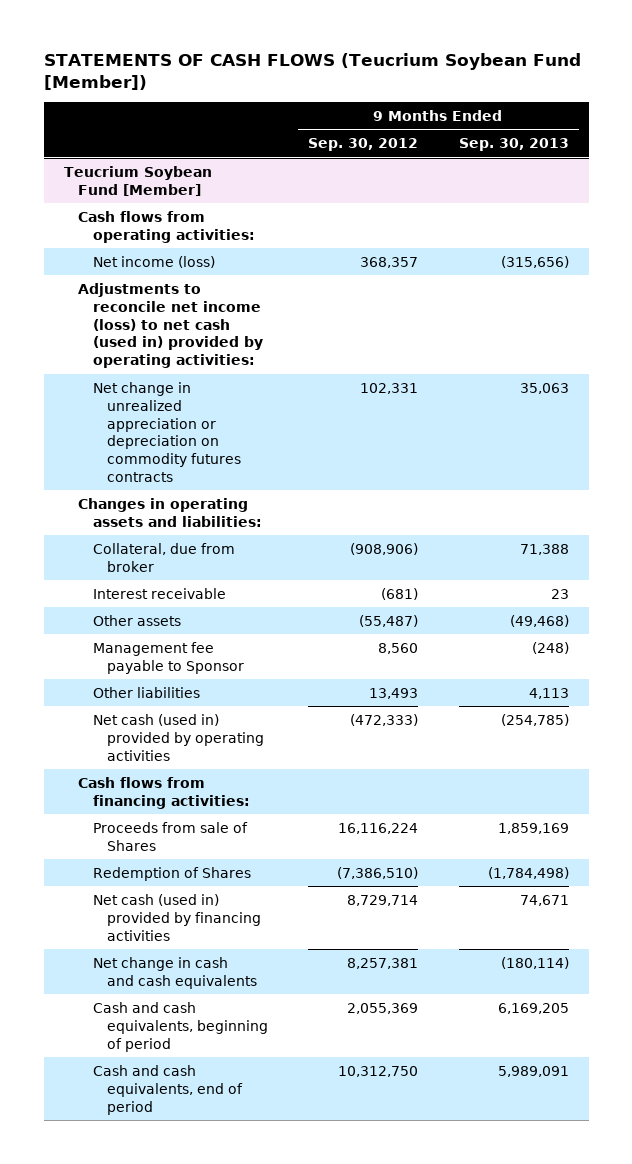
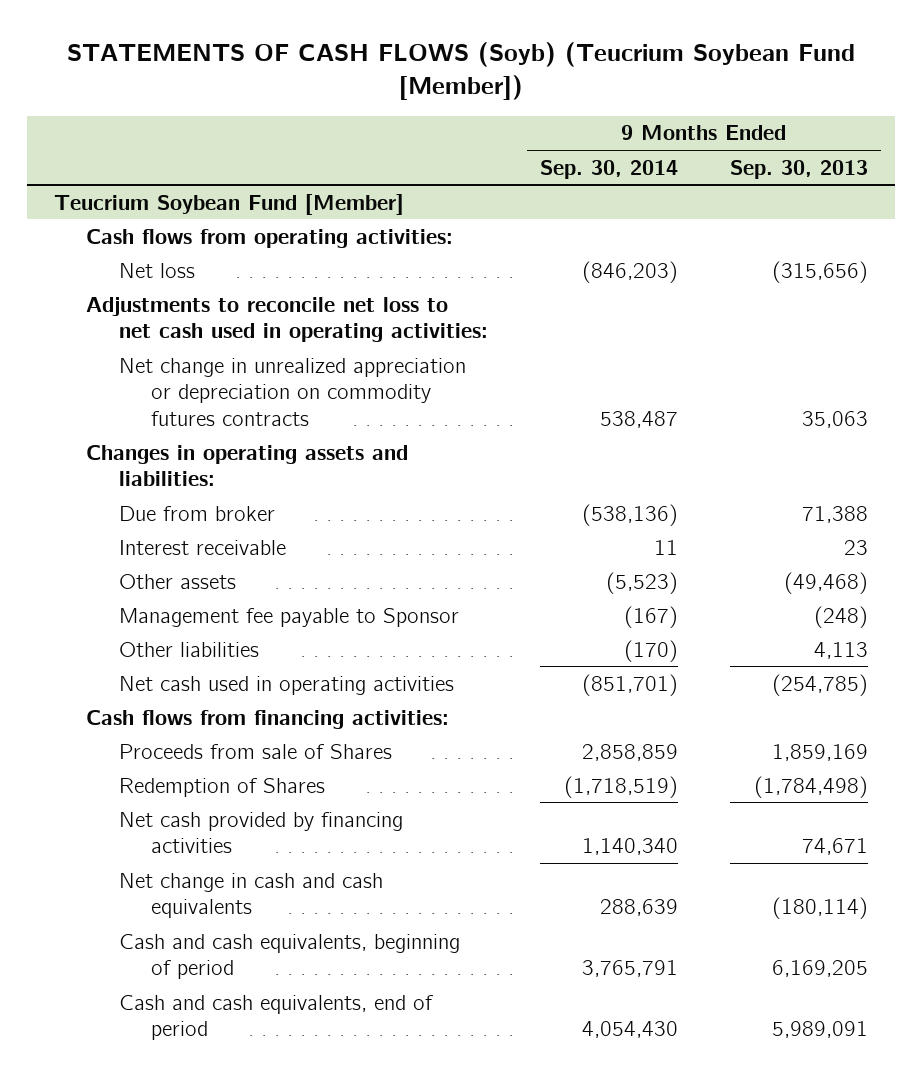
[43,52,581,90] STATEMENTS OF CASH FLOWS (Teucrium Soybean Fund [Member]) -> [67,41,856,101] STATEMENTS OF CASH FLOWS (Soyb) (Teucrium Soybean Fund [Member])
[308,138,419,152] Sep. 30, 2012 -> none
none -> [539,159,678,179] Sep. 30, 2014
[92,255,215,268] Net income (loss) -> [118,262,195,278] Net loss
[78,282,263,369] Adjustments to reconcile net income (loss) to net cash (used in) provided by operating activities: -> [86,296,488,343] Adjustments to reconcile net loss to net cash used in operating activities:
[92,542,235,572] Collateral, due from broker -> [118,505,275,521] Due from broker
[92,713,264,761] Net cash (used in) provided by operating activities -> [118,675,454,695] Net cash used in operating activities
[92,893,261,941] Net cash (used in) provided by financing activities -> [118,811,403,854] Net cash provided by financing activities

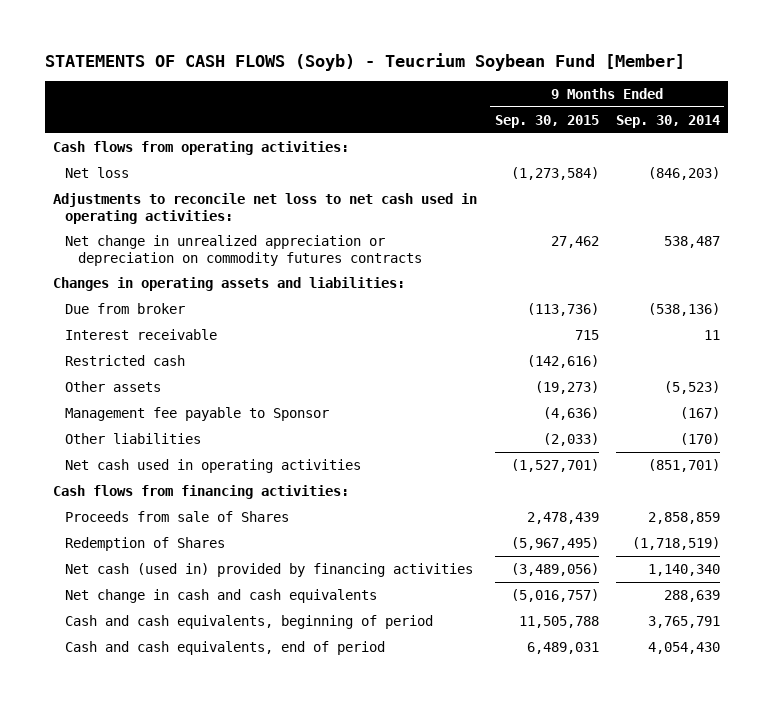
[67,41,856,101] STATEMENTS OF CASH FLOWS (Soyb) (Teucrium Soybean Fund [Member]) -> [44,52,685,71] STATEMENTS OF CASH FLOWS (Soyb) - Teucrium Soybean Fund [Member]
[730,159,869,179] Sep. 30, 2013 -> none
none -> [494,115,599,129] Sep. 30, 2015
[53,193,404,215] Teucrium Soybean Fund [Member] -> none
none -> [65,355,186,367] Restricted cash
[118,811,403,854] Net cash provided by financing activities -> [65,563,474,578] Net cash (used in) provided by financing activities

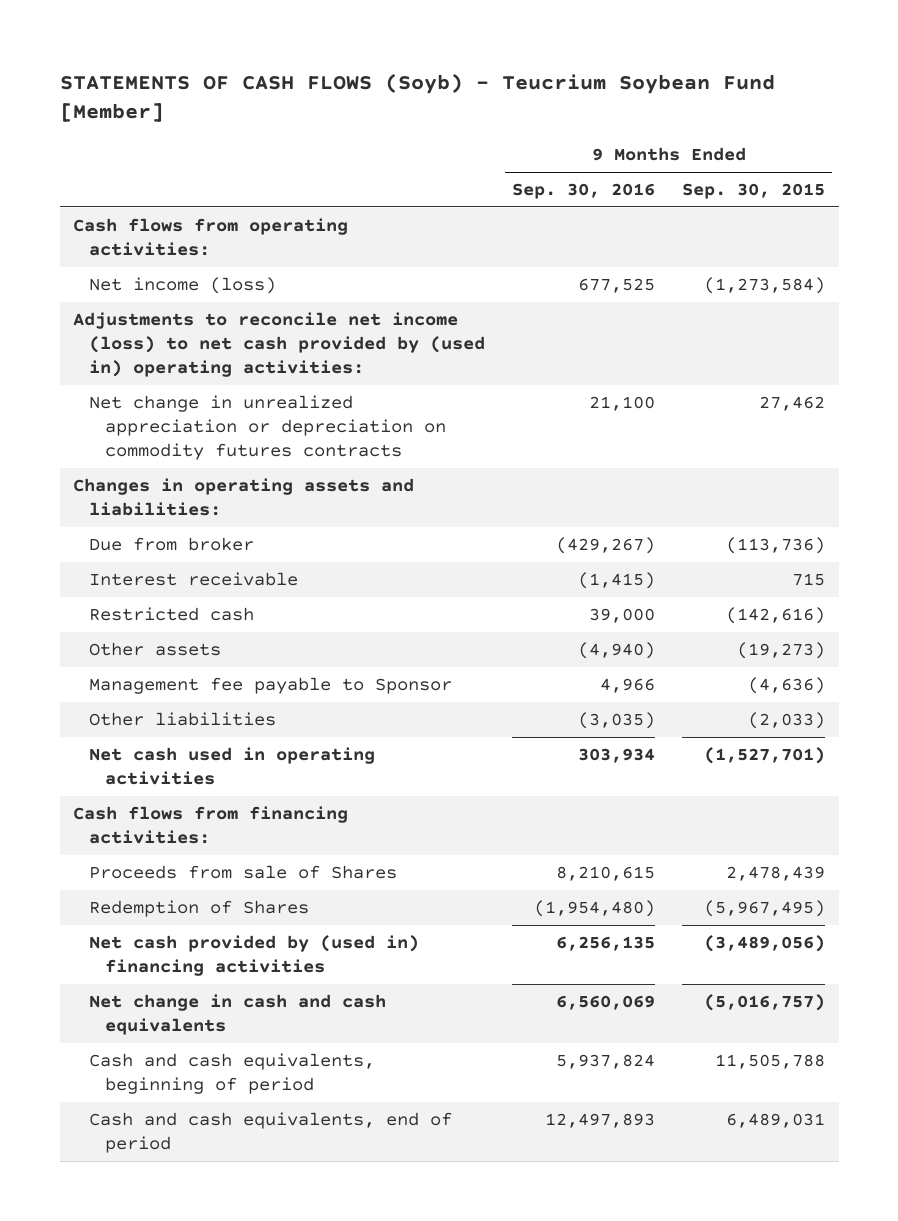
[615,115,720,129] Sep. 30, 2014 -> none
none -> [512,183,656,200] Sep. 30, 2016
[65,167,130,179] Net loss -> [89,276,277,294] Net income (loss)
[53,193,478,224] Adjustments to reconcile net loss to net cash used in operating activities: -> [73,311,486,378] Adjustments to reconcile net income (loss) to net cash provided by (used in) operating activities:
[65,563,474,578] Net cash (used in) provided by financing activities -> [89,934,420,977] Net cash provided by (used in) financing activities

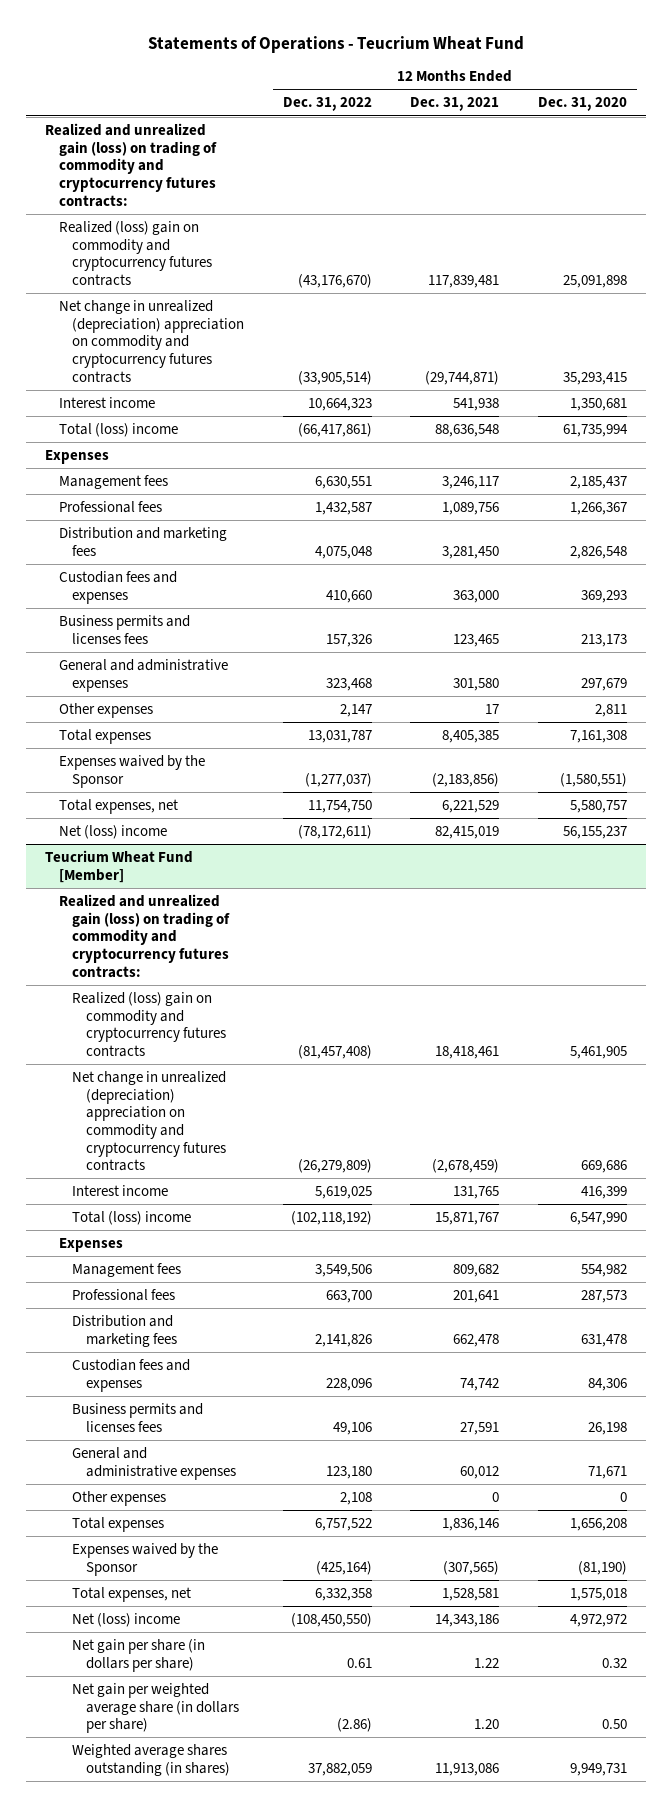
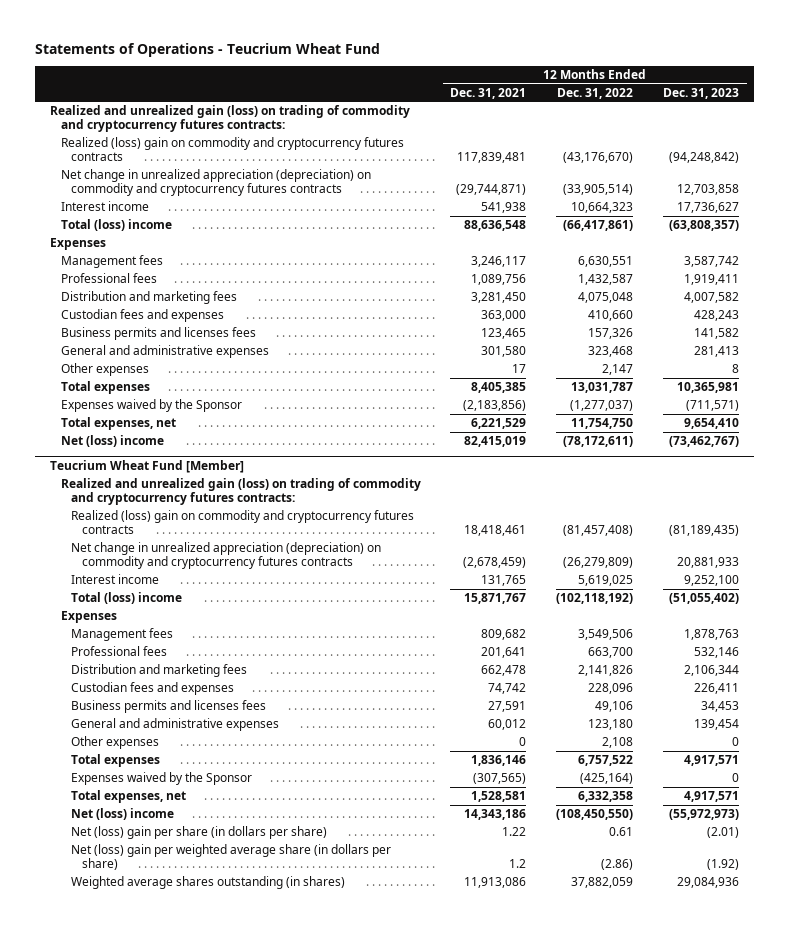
[537,97,627,112] Dec. 31, 2020 -> none
none -> [663,87,740,99] Dec. 31, 2023
[58,299,245,383] Net change in unrealized (depreciation) appreciation on commodity and cryptocurrency futures contracts -> [60,169,371,197] Net change in unrealized appreciation (depreciation) on commodity and cryptocurrency futures contracts
[72,1070,227,1172] Net change in unrealized (depreciation) appreciation on commodity and cryptocurrency futures contracts -> [71,542,382,570] Net change in unrealized appreciation (depreciation) on commodity and cryptocurrency futures contracts
[72,1638,206,1672] Net gain per share (in dollars per share) -> [71,826,328,840] Net (loss) gain per share (in dollars per share)
[72,1682,240,1734] Net gain per weighted average share (in dollars per share) -> [71,844,392,871] Net (loss) gain per weighted average share (in dollars per share)
[474,1719,500,1730] 1.20 -> [509,859,527,869] 1.2

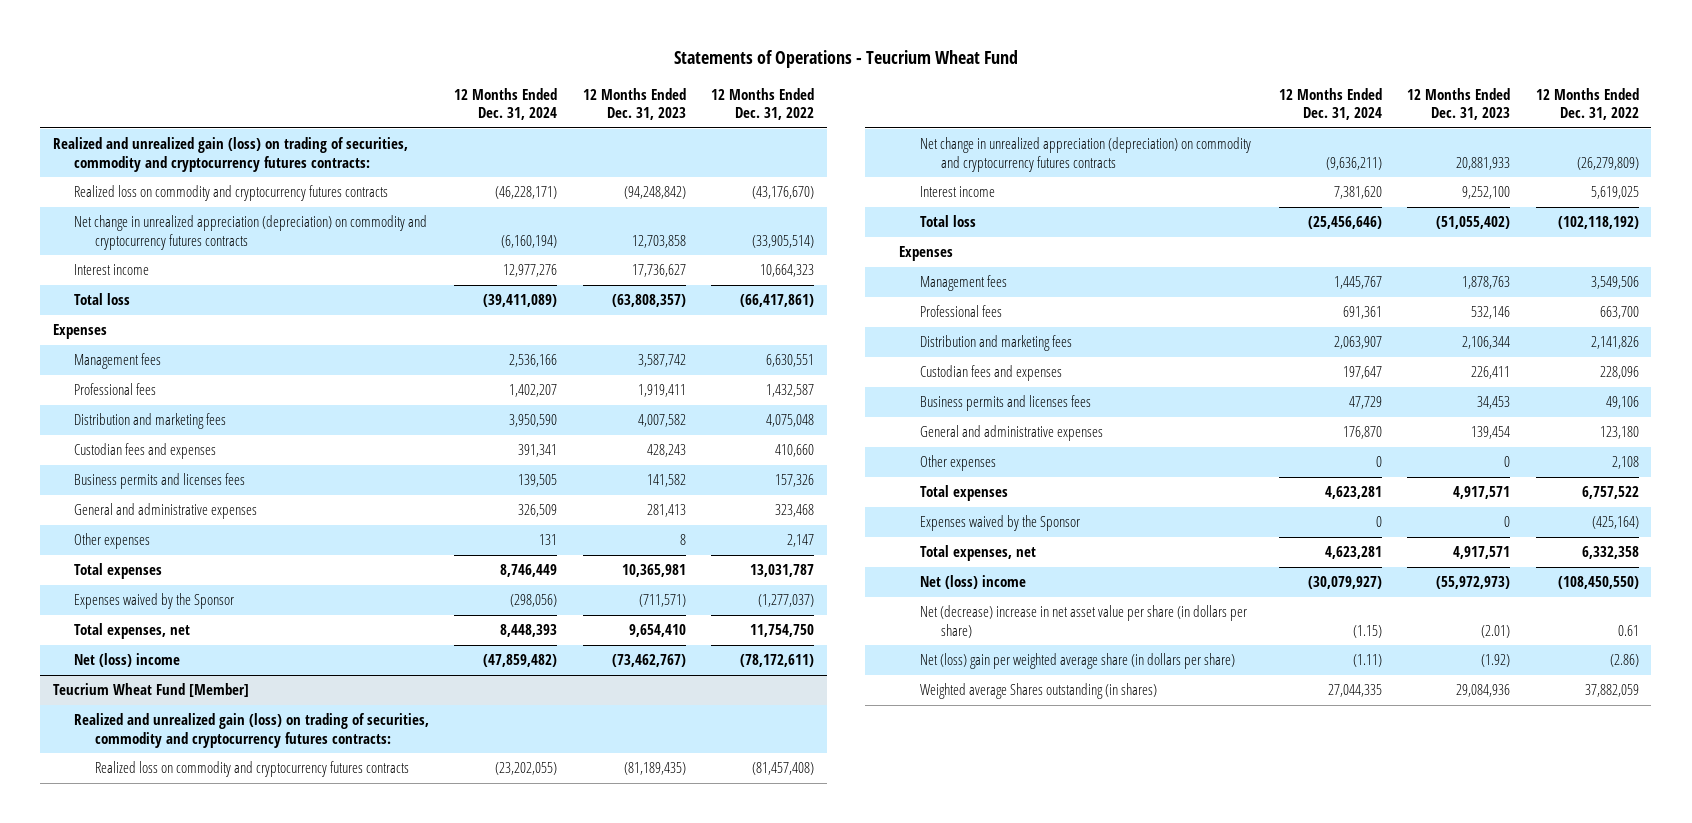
[450,87,527,99] Dec. 31, 2021 -> none
none -> [454,87,558,121] 12 Months Ended Dec. 31, 2024
[49,105,410,133] Realized and unrealized gain (loss) on trading of commodity and cryptocurrency futures contracts: -> [53,137,409,172] Realized and unrealized gain (loss) on trading of securities, commodity and cryptocurrency futures contracts:
[60,137,404,162] Realized (loss) gain on commodity and cryptocurrency futures contracts -> [74,185,389,202] Realized loss on commodity and cryptocurrency futures contracts
[60,219,172,232] Total (loss) income -> [74,293,131,306] Total loss
[60,478,421,506] Realized and unrealized gain (loss) on trading of commodity and cryptocurrency futures contracts: -> [74,713,430,748] Realized and unrealized gain (loss) on trading of securities, commodity and cryptocurrency futures contracts:
[71,510,415,535] Realized (loss) gain on commodity and cryptocurrency futures contracts -> [95,761,410,778] Realized loss on commodity and cryptocurrency futures contracts
[71,592,183,605] Total (loss) income -> [919,215,976,228] Total loss
[71,826,328,840] Net (loss) gain per share (in dollars per share) -> [919,605,1247,638] Net (decrease) increase in net asset value per share (in dollars per share)
[71,876,346,890] Weighted average shares outstanding (in shares) -> [919,683,1157,700] Weighted average Shares outstanding (in shares)

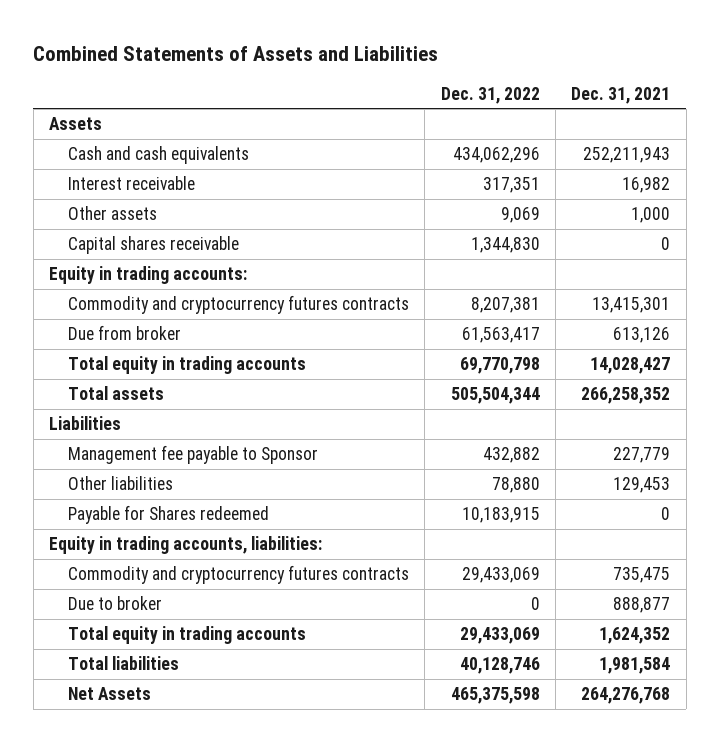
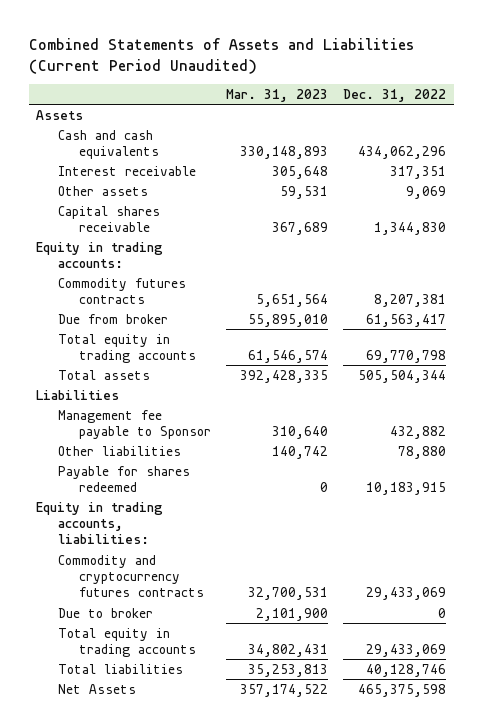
[33,45,439,61] Combined Statements of Assets and Liabilities -> [28,37,414,74] Combined Statements of Assets and Liabilities (Current Period Unaudited)
[571,86,671,104] Dec. 31, 2021 -> none
none -> [226,88,329,102] Mar. 31, 2023
[67,295,409,315] Commodity and cryptocurrency futures contracts -> [57,277,186,304] Commodity futures contracts
[67,505,269,525] Payable for Shares redeemed -> [57,465,190,492] Payable for shares redeemed

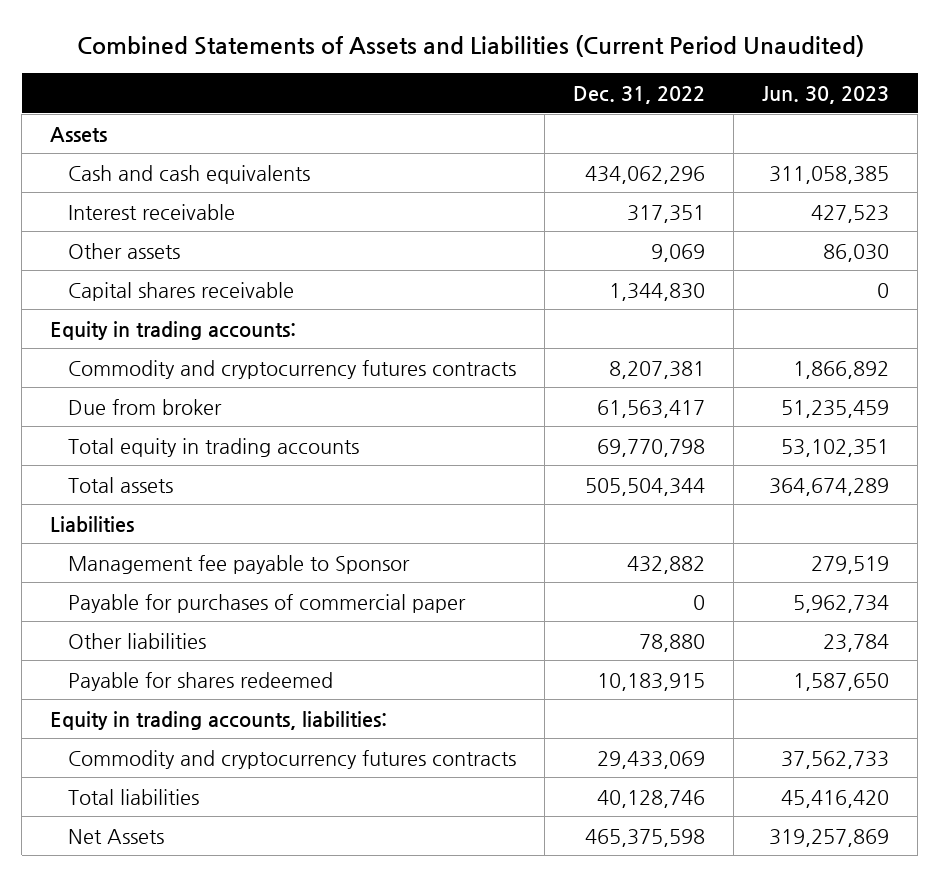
[226,88,329,102] Mar. 31, 2023 -> none
none -> [762,86,890,105] Jun. 30, 2023
[57,277,186,304] Commodity futures contracts -> [67,359,516,379] Commodity and cryptocurrency futures contracts
none -> [67,593,466,613] Payable for purchases of commercial paper
[57,607,153,618] Due to broker -> none
[57,627,197,657] Total equity in trading accounts -> none

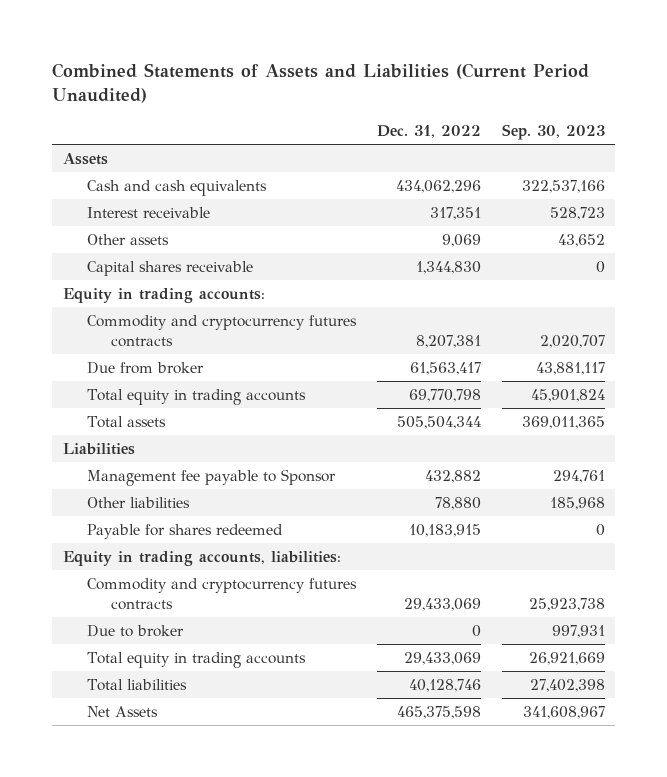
[762,86,890,105] Jun. 30, 2023 -> none
none -> [501,123,605,140] Sep. 30, 2023
[67,593,466,613] Payable for purchases of commercial paper -> none
none -> [86,625,184,638] Due to broker
none -> [86,652,306,669] Total equity in trading accounts

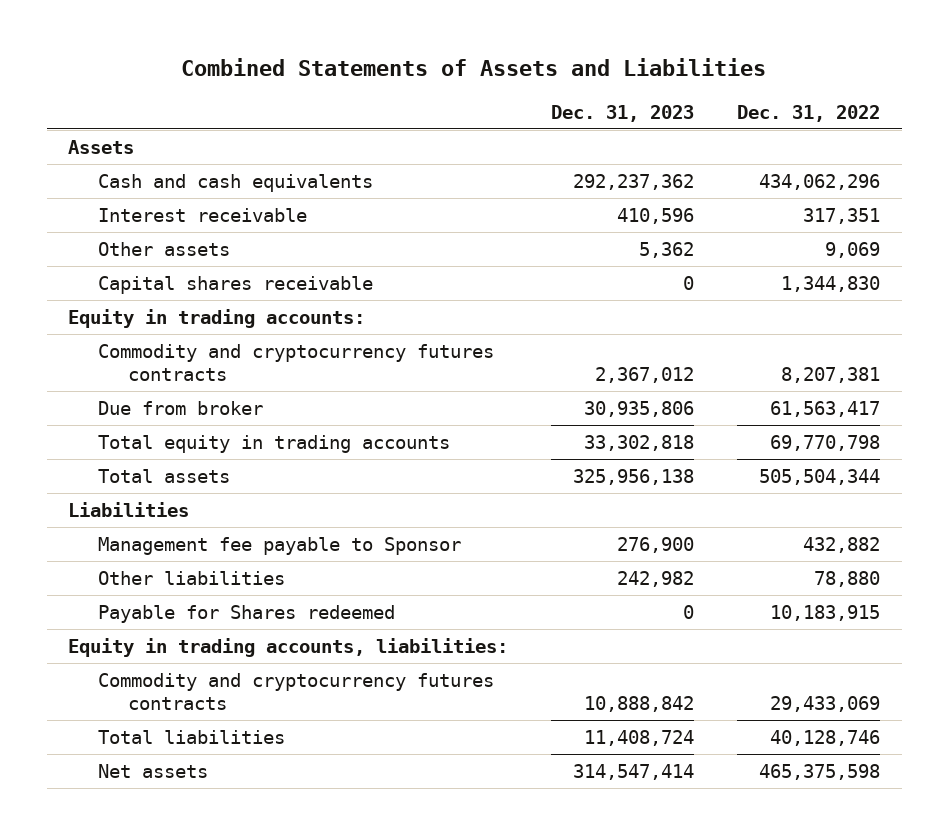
[52,62,590,104] Combined Statements of Assets and Liabilities (Current Period Unaudited) -> [181,58,767,77] Combined Statements of Assets and Liabilities
[501,123,605,140] Sep. 30, 2023 -> none
none -> [551,104,695,122] Dec. 31, 2023
[86,524,283,540] Payable for shares redeemed -> [98,604,396,623] Payable for Shares redeemed
[86,625,184,638] Due to broker -> none
[86,652,306,669] Total equity in trading accounts -> none
[86,706,158,718] Net Assets -> [98,763,209,778] Net assets

